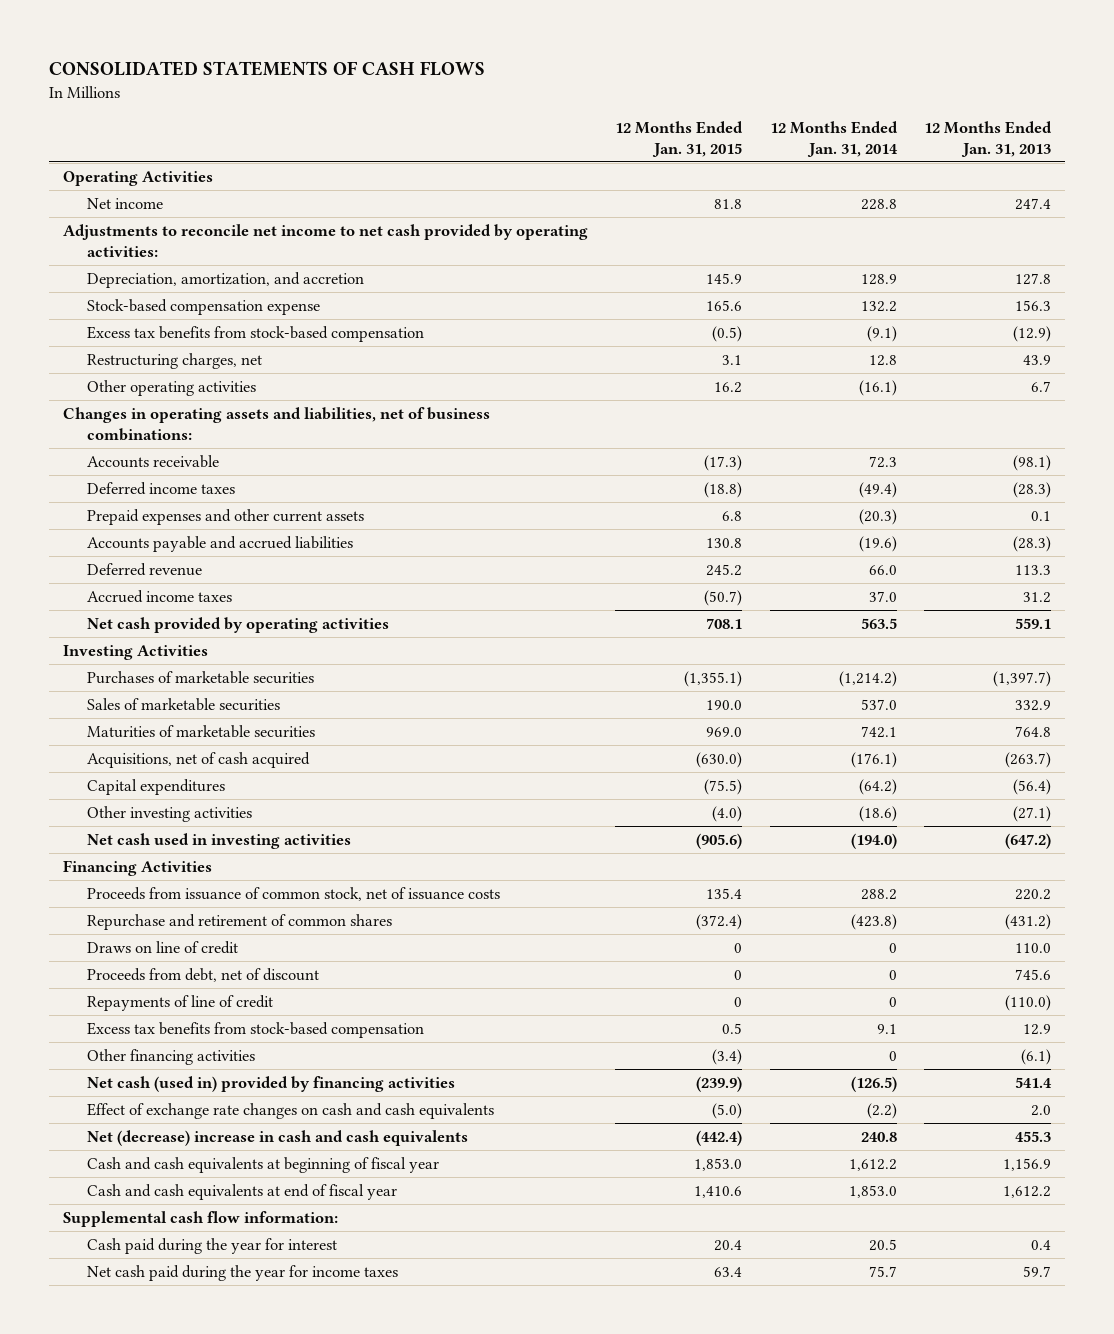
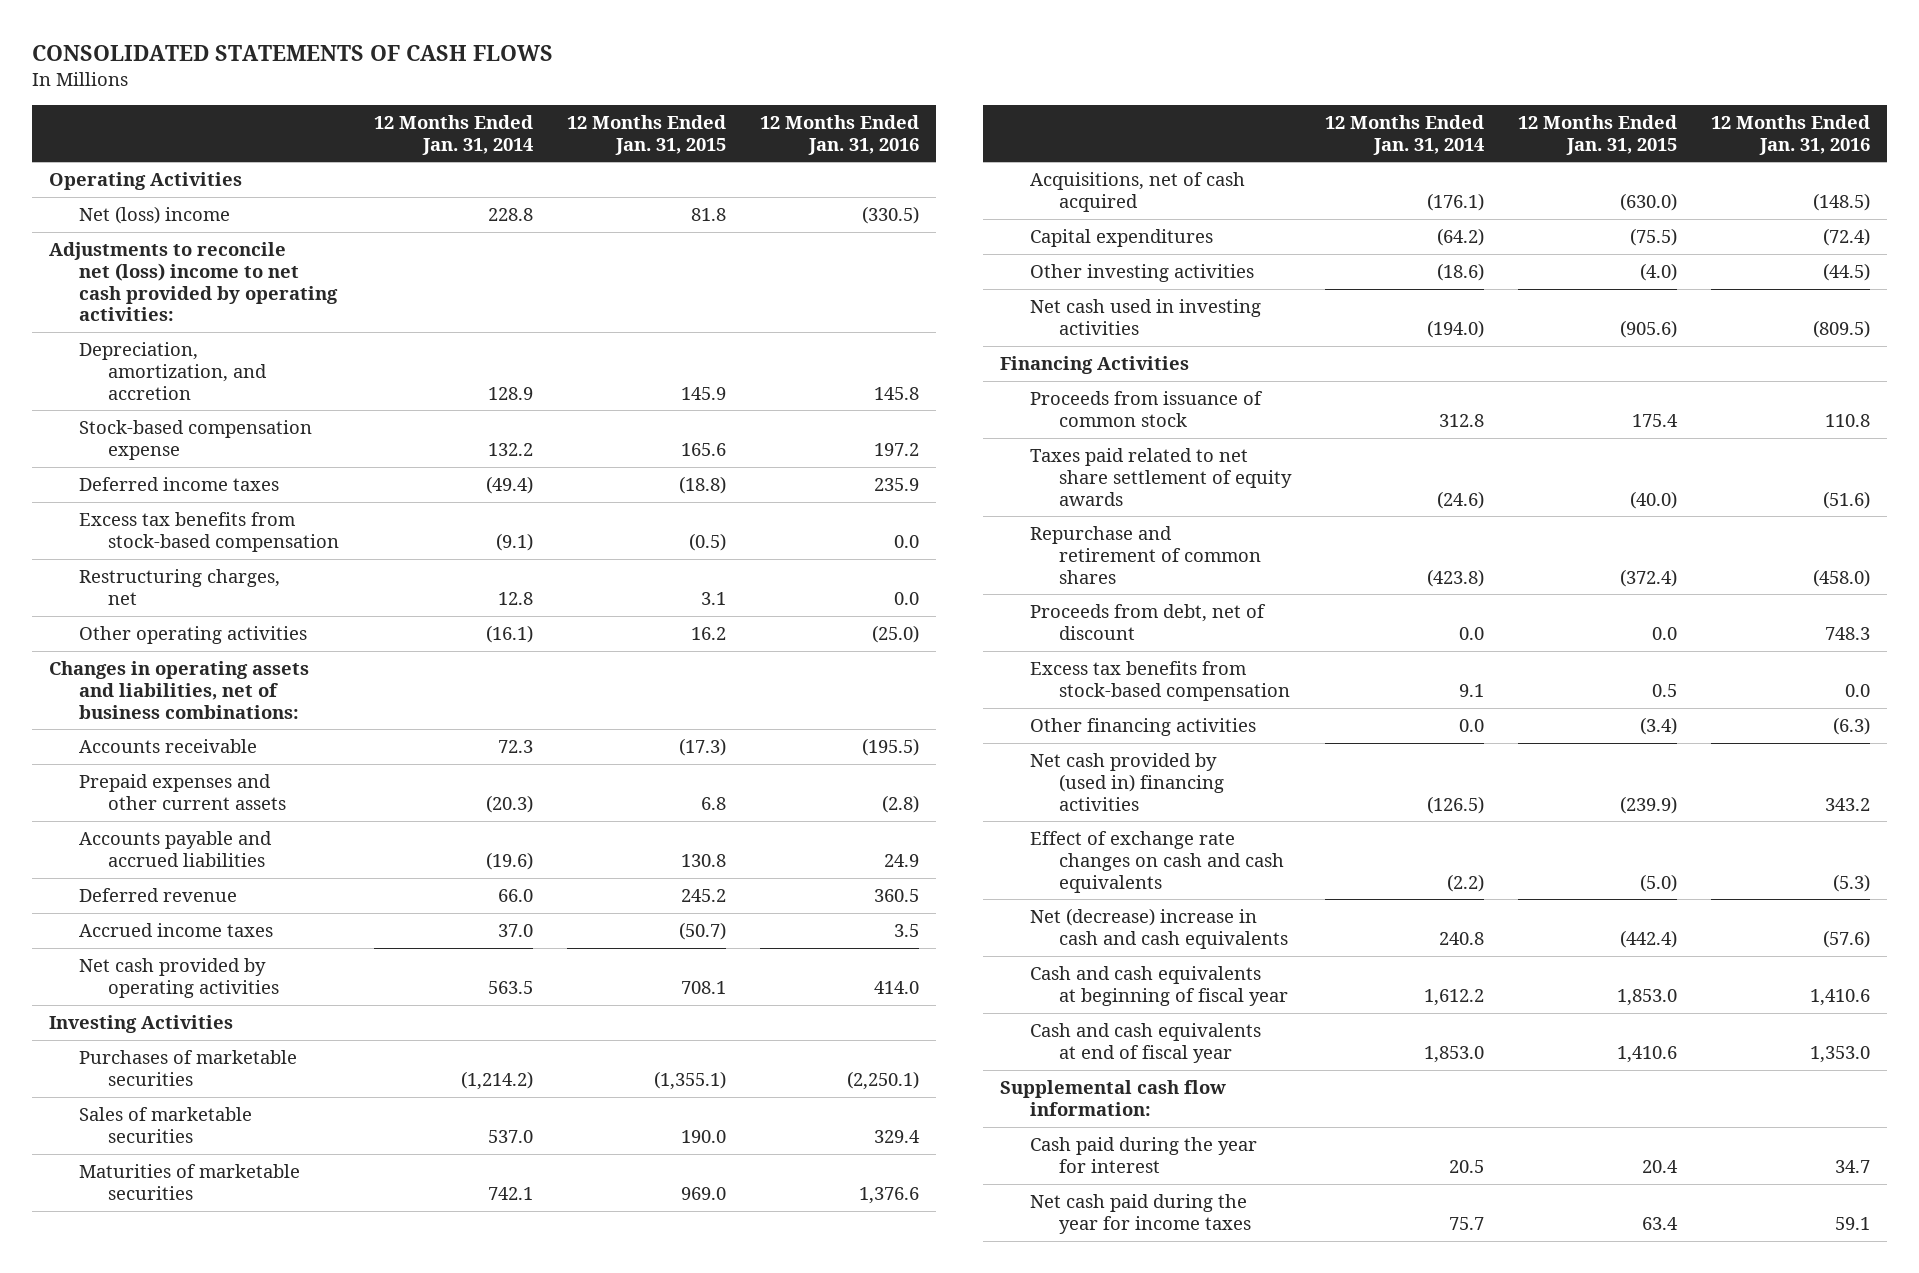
[924,121,1053,157] 12 Months Ended Jan. 31, 2013 -> none
none -> [760,115,920,155] 12 Months Ended Jan. 31, 2016
[87,197,164,209] Net income -> [78,206,230,225] Net (loss) income
[62,223,588,257] Adjustments to reconcile net income to net cash provided by operating activities: -> [49,242,338,322] Adjustments to reconcile net (loss) income to net cash provided by operating activities:
[87,481,236,495] Deferred income taxes -> [78,477,279,492] Deferred income taxes
[87,886,501,901] Proceeds from issuance of common stock, net of issuance costs -> [1029,391,1263,427] Proceeds from issuance of common stock
[706,887,743,899] 135.4 -> [1632,413,1679,427] 175.4
[860,888,897,900] 288.2 -> [1439,413,1485,427] 312.8
none -> [1029,448,1293,506] Taxes paid related to net share settlement of equity awards
[87,940,239,954] Draws on line of credit -> none
[87,994,274,1011] Repayments of line of credit -> none
[734,969,743,980] 0 -> [1652,626,1678,640] 0.0
[888,969,897,980] 0 -> [1459,626,1485,640] 0.0
[888,1050,897,1061] 0 -> [1459,719,1485,733] 0.0
[87,1075,456,1092] Net cash (used in) provided by financing activities -> [1029,753,1225,811] Net cash provided by (used in) financing activities

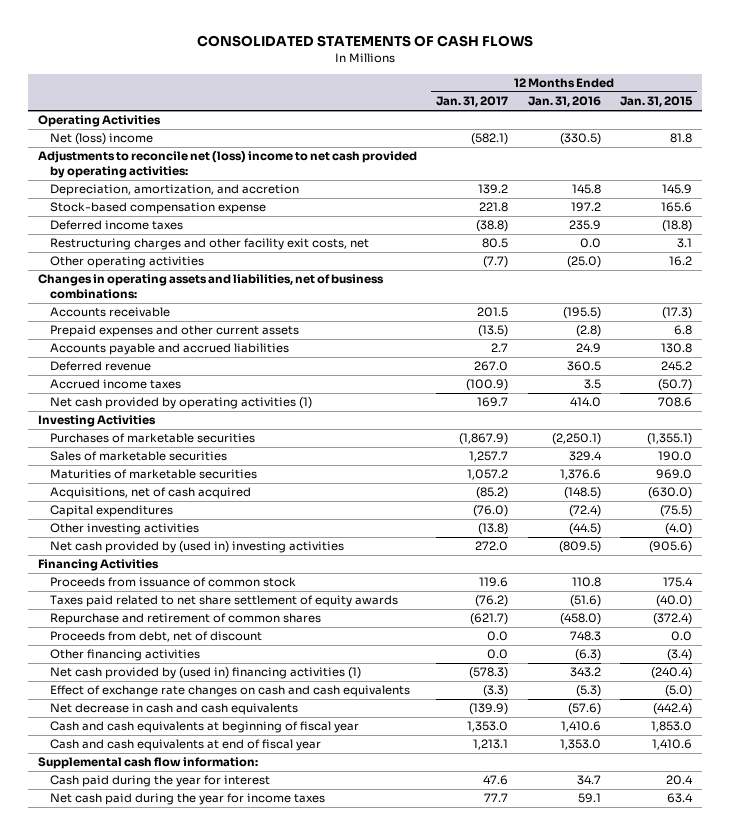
[374,115,534,155] 12 Months Ended Jan. 31, 2014 -> none
none -> [436,96,509,108] Jan. 31, 2017
[78,512,340,552] Excess tax benefits from stock-based compensation -> none
[78,569,280,605] Restructuring charges, net -> [50,238,370,251] Restructuring charges and other facility exit costs, net
[78,958,280,998] Net cash provided by operating activities -> [50,397,313,410] Net cash provided by operating activities (1)
[681,980,727,994] 708.1 -> [658,397,693,408] 708.6
[1029,299,1261,335] Net cash used in investing activities -> [50,541,345,554] Net cash provided by (used in) investing activities
[1029,661,1291,701] Excess tax benefits from stock-based compensation -> none
[1029,753,1225,811] Net cash provided by (used in) financing activities -> [50,667,362,680] Net cash provided by (used in) financing activities (1)
[1620,795,1678,814] (239.9) -> [651,667,693,680] (240.4)
[1029,908,1289,949] Net (decrease) increase in cash and cash equivalents -> [50,703,299,716] Net decrease in cash and cash equivalents

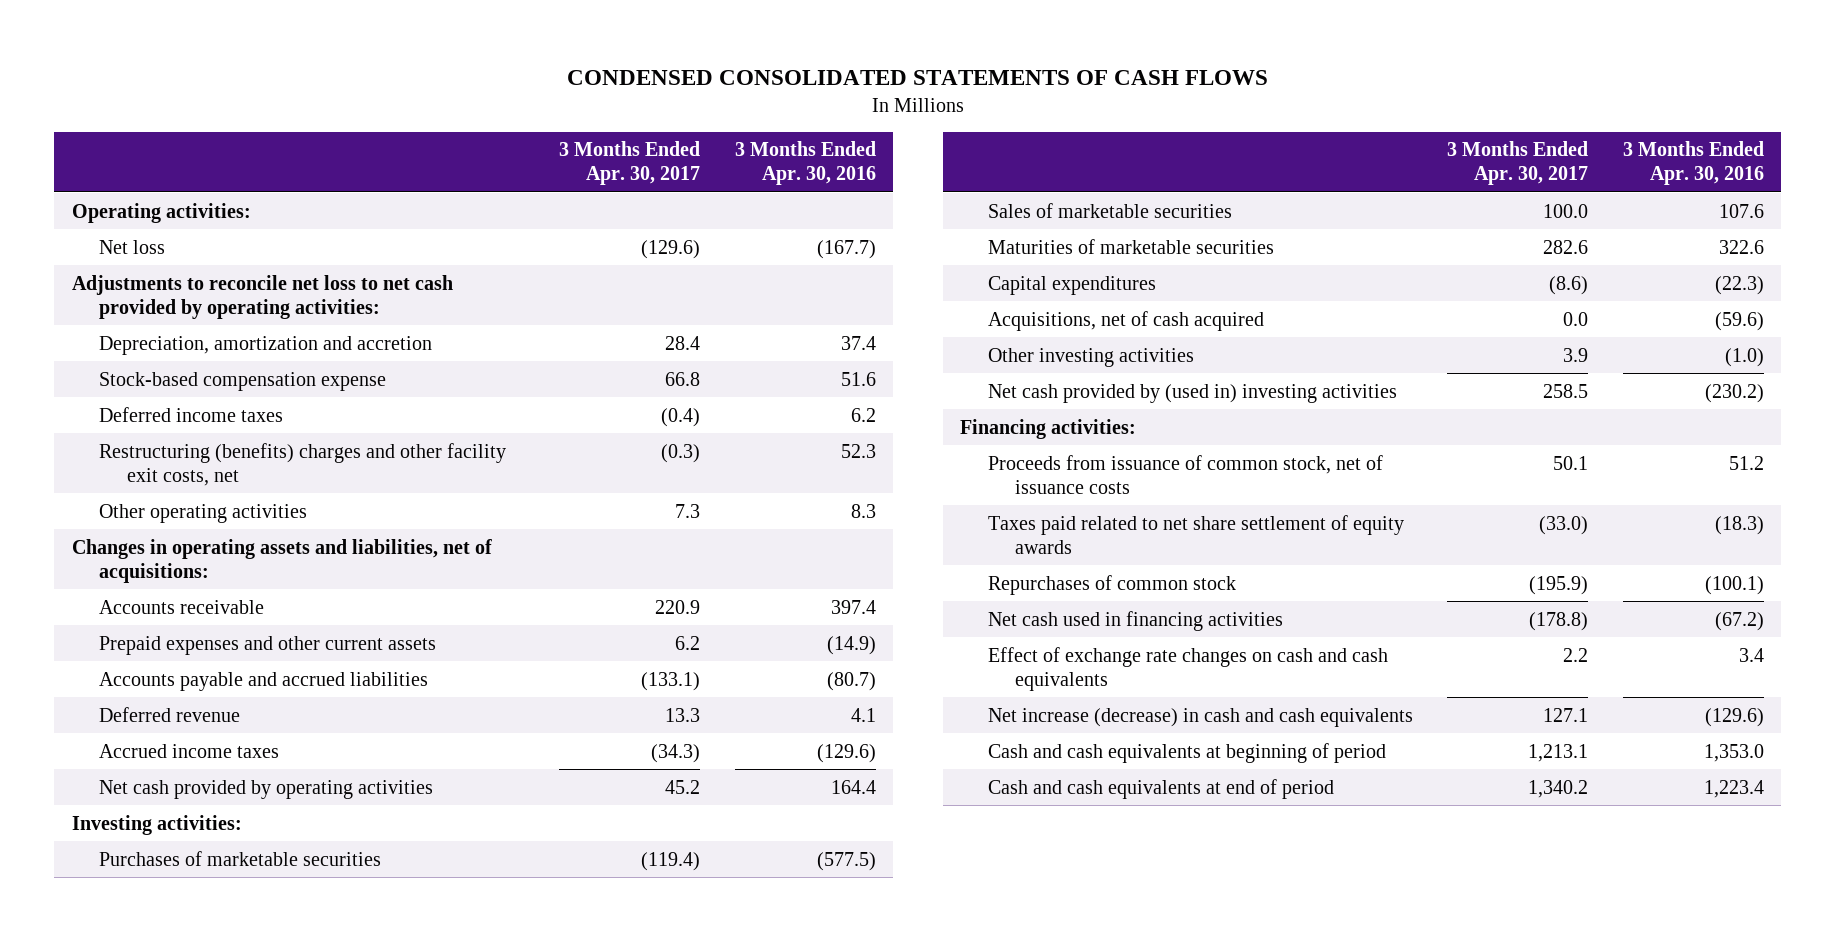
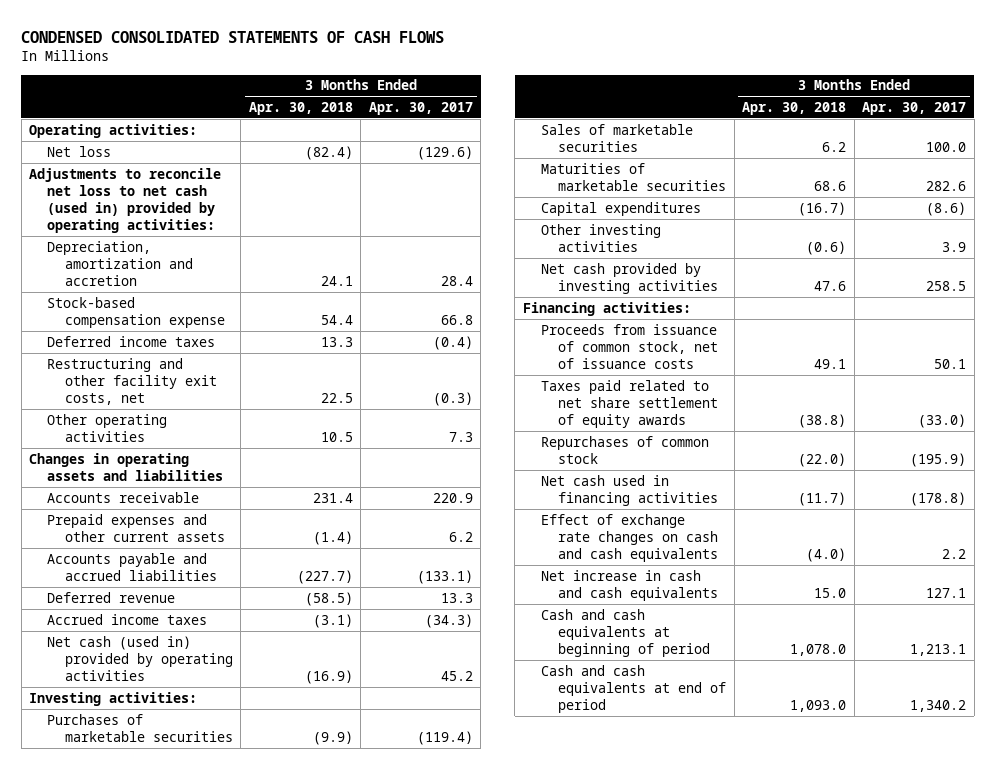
[734,141,876,186] 3 Months Ended Apr. 30, 2016 -> none
none -> [248,102,353,116] Apr. 30, 2018
[71,274,453,319] Adjustments to reconcile net loss to net cash provided by operating activities: -> [29,167,222,233] Adjustments to reconcile net loss to net cash (used in) provided by operating activities:
[99,442,507,486] Restructuring (benefits) charges and other facility exit costs, net -> [47,357,217,405] Restructuring and other facility exit costs, net
[71,538,492,583] Changes in operating assets and liabilities, net of acquisitions: -> [29,452,224,481] Changes in operating assets and liabilities
[99,779,434,799] Net cash provided by operating activities -> [47,635,233,681] Net cash (used in) provided by operating activities
[987,310,1264,331] Acquisitions, net of cash acquired -> none
[987,383,1397,403] Net cash provided by (used in) investing activities -> [540,262,719,294] Net cash provided by investing activities
[987,707,1413,727] Net increase (decrease) in cash and cash equivalents -> [540,569,719,601] Net increase in cash and cash equivalents

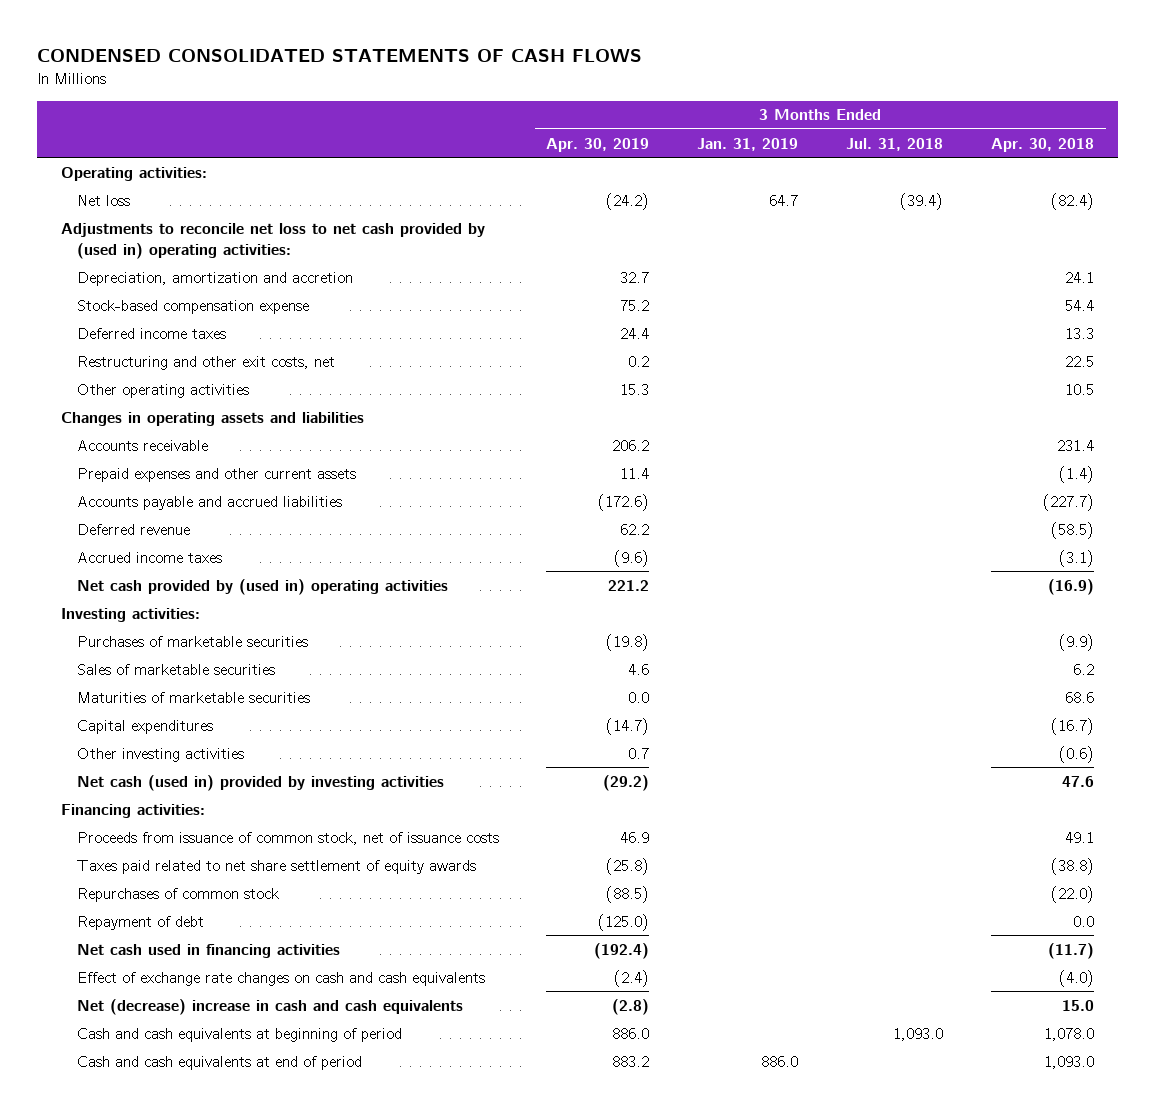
[368,102,473,116] Apr. 30, 2017 -> none
none -> [546,137,650,152] Apr. 30, 2019
none -> [697,137,799,151] Jan. 31, 2019
none -> [846,137,944,151] Jul. 31, 2018
[29,167,222,233] Adjustments to reconcile net loss to net cash (used in) provided by operating activities: -> [61,222,486,259] Adjustments to reconcile net loss to net cash provided by (used in) operating activities:
[47,357,217,405] Restructuring and other facility exit costs, net -> [76,355,335,370] Restructuring and other exit costs, net
[47,635,233,681] Net cash (used in) provided by operating activities -> [76,578,448,595] Net cash provided by (used in) operating activities
[540,262,719,294] Net cash provided by investing activities -> [76,774,444,791] Net cash (used in) provided by investing activities
none -> [76,915,204,930] Repayment of debt
[540,569,719,601] Net increase in cash and cash equivalents -> [76,998,463,1015] Net (decrease) increase in cash and cash equivalents

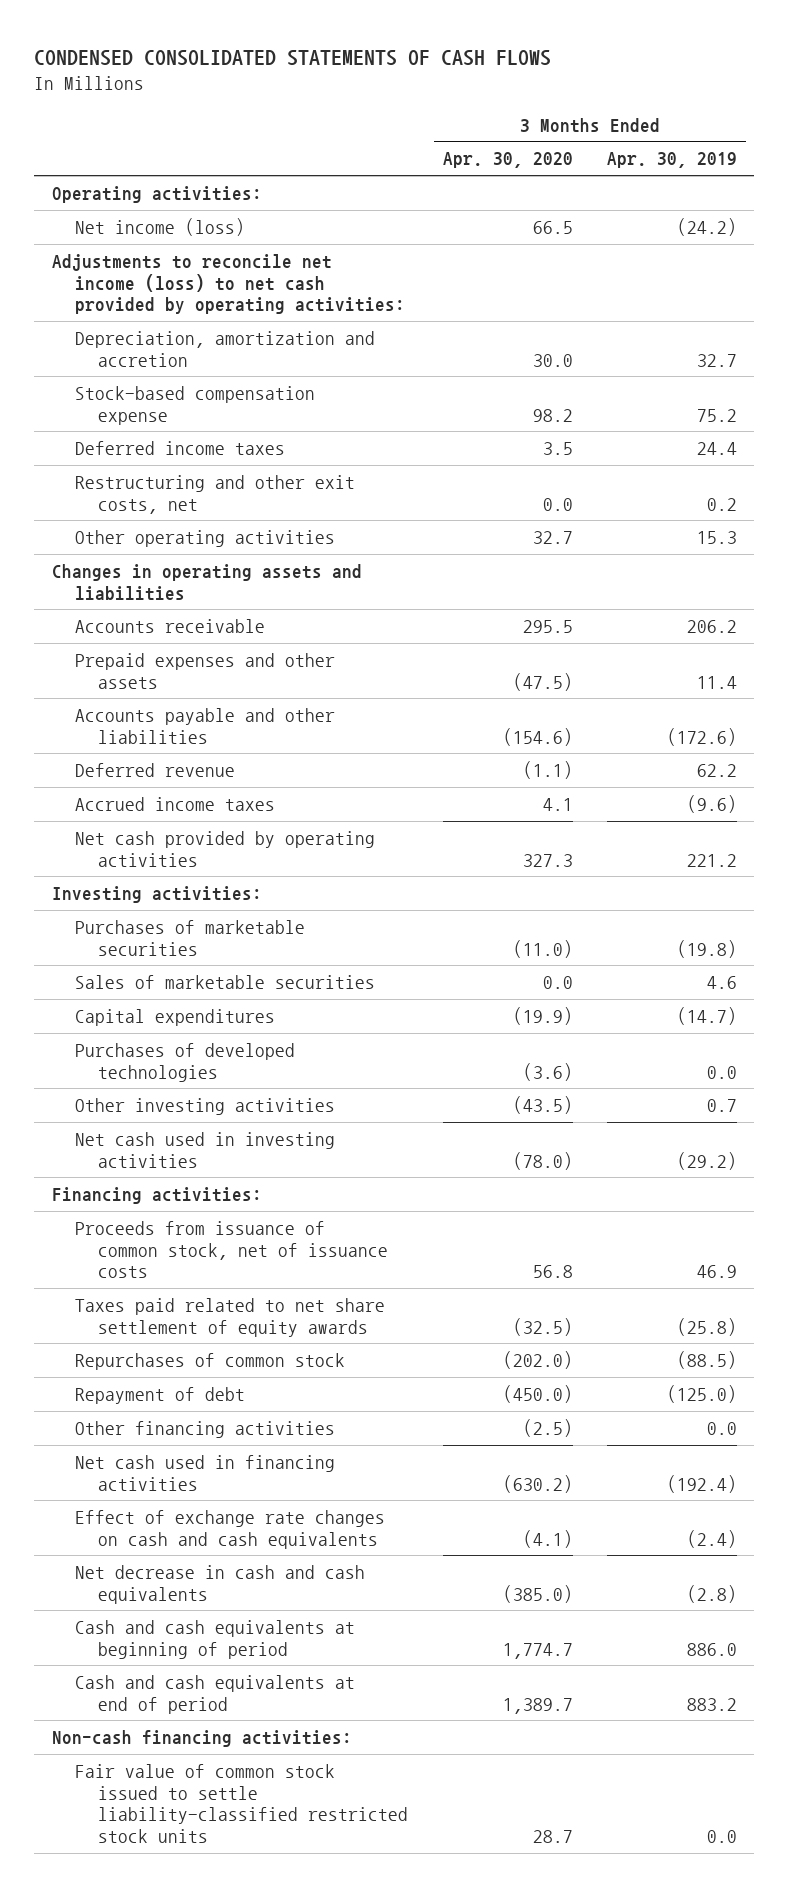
[697,137,799,151] Jan. 31, 2019 -> none
[846,137,944,151] Jul. 31, 2018 -> none
[990,137,1094,152] Apr. 30, 2018 -> none
none -> [442,152,573,169] Apr. 30, 2020
[76,194,130,206] Net loss -> [74,217,245,236] Net income (loss)
[61,222,486,259] Adjustments to reconcile net loss to net cash provided by (used in) operating activities: -> [51,253,405,315] Adjustments to reconcile net income (loss) to net cash provided by operating activities:
[76,467,356,482] Prepaid expenses and other current assets -> [74,652,335,689] Prepaid expenses and other assets
[76,495,342,510] Accounts payable and accrued liabilities -> [74,707,335,744] Accounts payable and other liabilities
[76,578,448,595] Net cash provided by (used in) operating activities -> [74,830,375,867] Net cash provided by operating activities
[76,691,310,703] Maturities of marketable securities -> none
none -> [74,1042,295,1082] Purchases of developed technologies
[76,774,444,791] Net cash (used in) provided by investing activities -> [74,1131,335,1168] Net cash used in investing activities
none -> [74,1420,335,1438] Other financing activities
[76,998,463,1015] Net (decrease) increase in cash and cash equivalents -> [74,1564,365,1604] Net decrease in cash and cash equivalents
none -> [51,1729,352,1747] Non-cash financing activities:
none -> [74,1763,409,1844] Fair value of common stock issued to settle liability-classified restricted stock units

